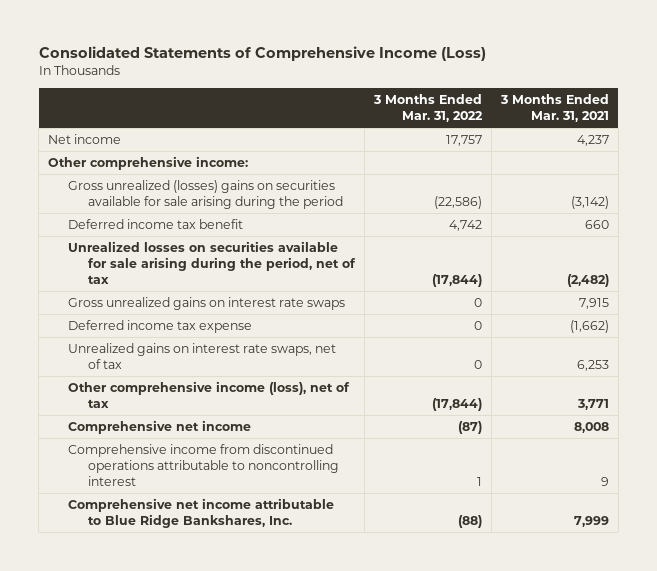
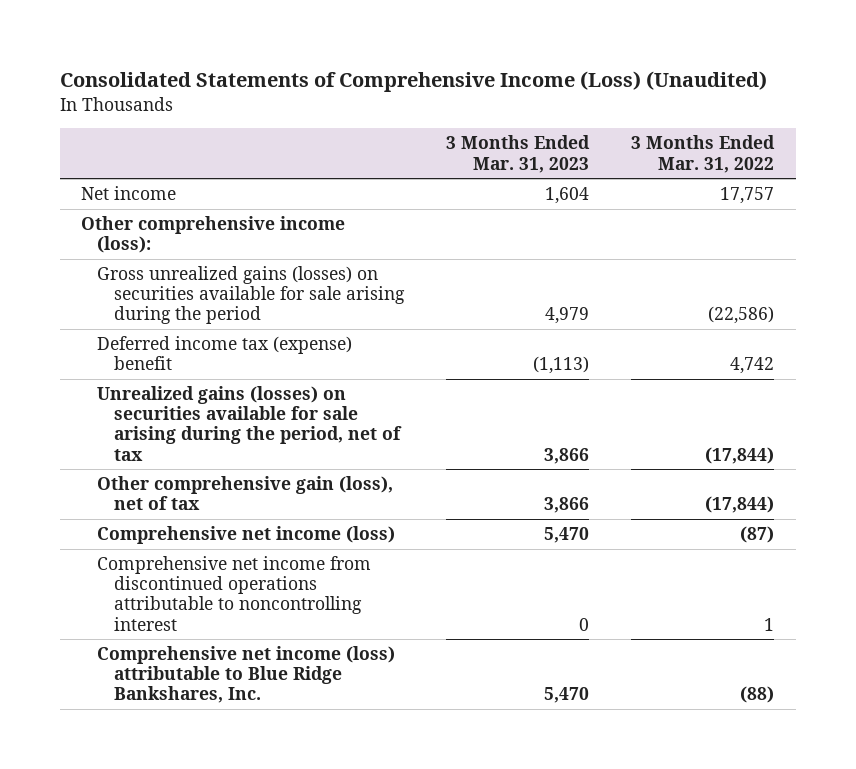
[38,46,486,62] Consolidated Statements of Comprehensive Income (Loss) -> [60,71,768,93] Consolidated Statements of Comprehensive Income (Loss) (Unaudited)
[499,94,609,122] 3 Months Ended Mar. 31, 2021 -> none
none -> [445,135,590,173] 3 Months Ended Mar. 31, 2023
[67,297,345,311] Gross unrealized gains on interest rate swaps -> none
[67,320,252,334] Deferred income tax expense -> none
[67,343,336,369] Unrealized gains on interest rate swaps, net of tax -> none
[48,156,249,171] Other comprehensive income: -> [81,216,346,254] Other comprehensive income (loss):
[67,180,343,209] Gross unrealized (losses) gains on securities available for sale arising during the period -> [97,266,405,325] Gross unrealized gains (losses) on securities available for sale arising during the period
[67,219,243,230] Deferred income tax benefit -> [97,336,353,371] Deferred income tax (expense) benefit
[67,241,356,284] Unrealized losses on securities available for sale arising during the period, net of tax -> [97,386,402,461] Unrealized gains (losses) on securities available for sale arising during the period, net of tax
[67,381,350,408] Other comprehensive income (loss), net of tax -> [97,476,394,511] Other comprehensive gain (loss), net of tax
[67,420,251,435] Comprehensive net income -> [97,526,396,545] Comprehensive net income (loss)
[67,444,339,486] Comprehensive income from discontinued operations attributable to noncontrolling interest -> [97,556,372,631] Comprehensive net income from discontinued operations attributable to noncontrolling interest
[67,498,334,528] Comprehensive net income attributable to Blue Ridge Bankshares, Inc. -> [97,646,396,704] Comprehensive net income (loss) attributable to Blue Ridge Bankshares, Inc.

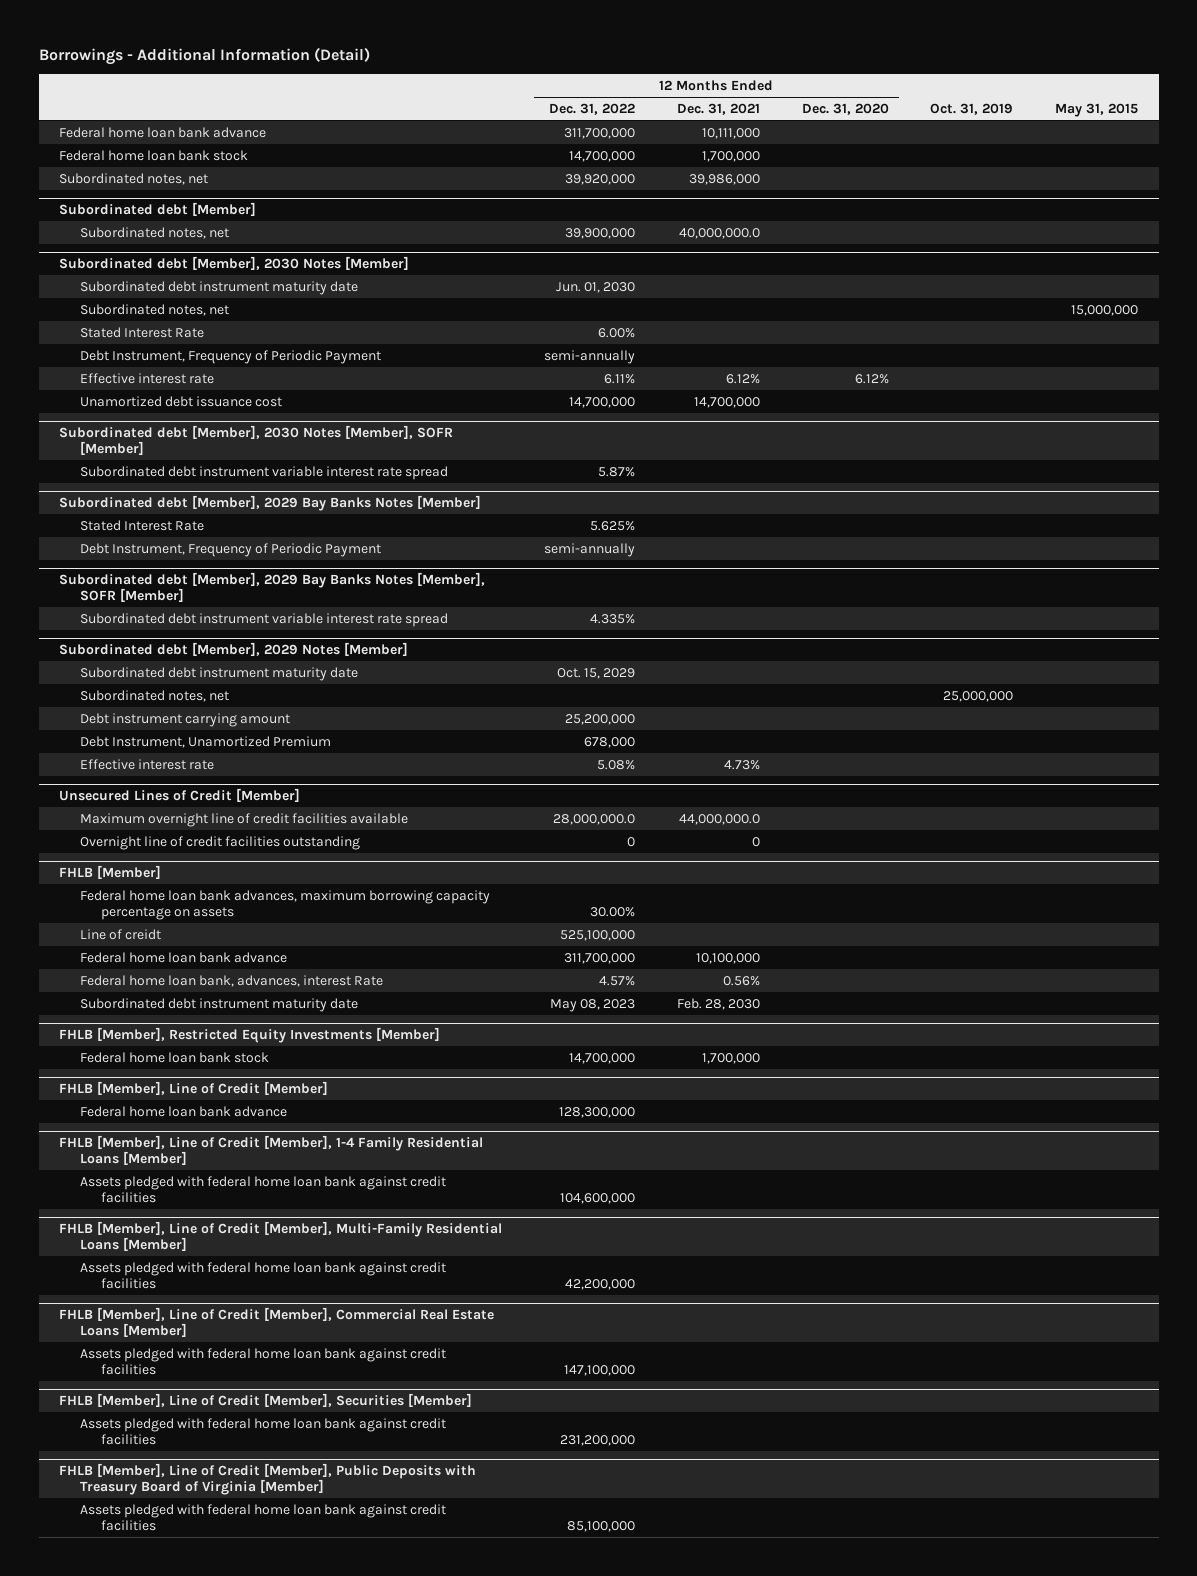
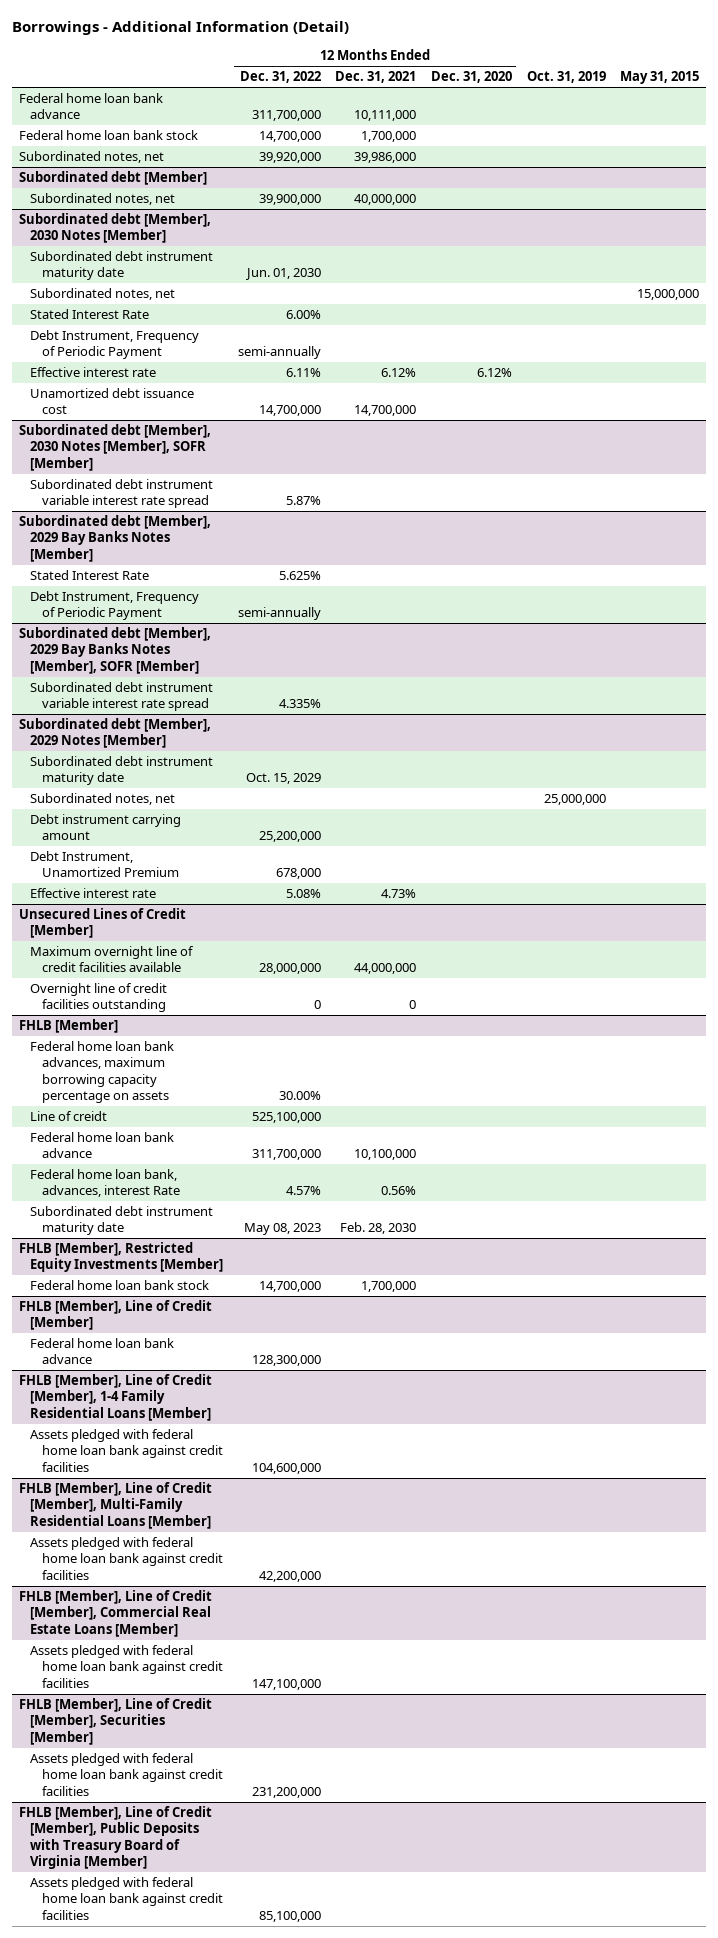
[678,227,760,239] 40,000,000.0 -> [354,194,417,206] 40,000,000
[553,813,636,825] 28,000,000.0 -> [258,963,321,975] 28,000,000
[678,813,760,825] 44,000,000.0 -> [354,963,417,975] 44,000,000

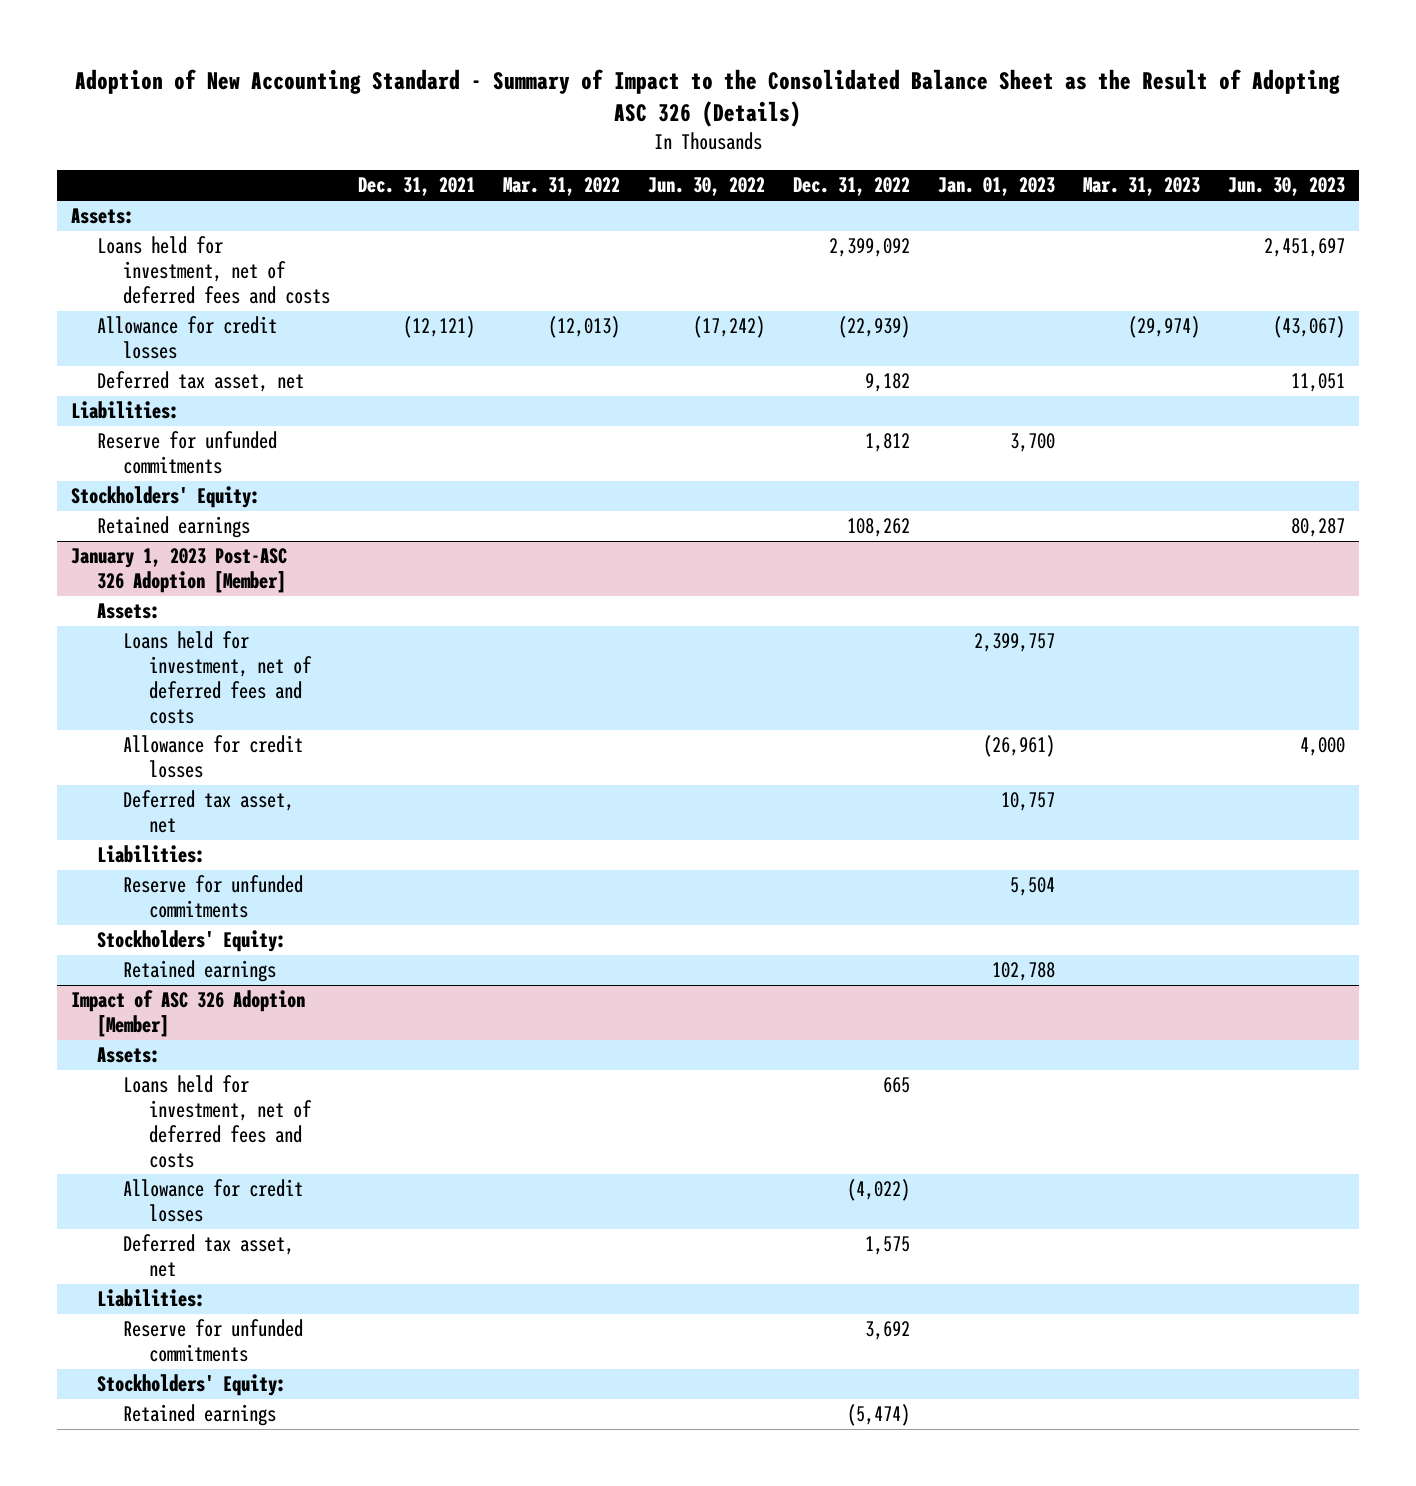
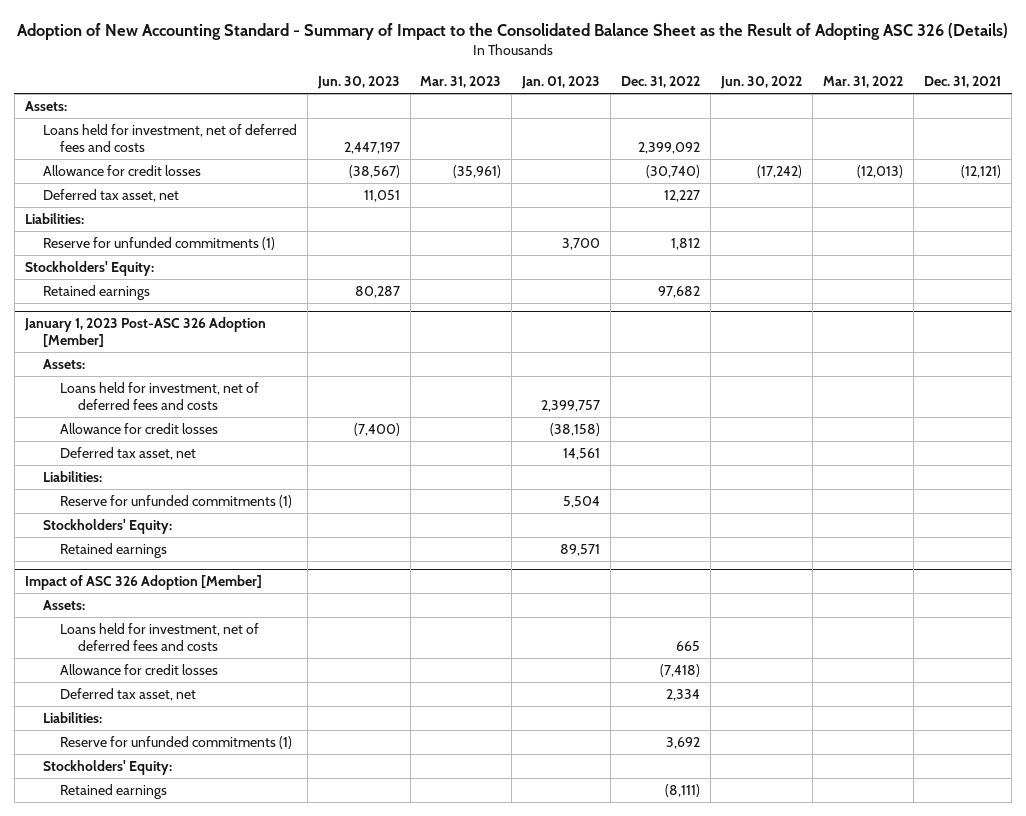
[1264,238,1346,258] 2,451,697 -> [343,141,400,154] 2,447,197
[838,316,911,339] (22,939) -> [646,164,701,178] (30,740)
[1128,316,1201,339] (29,974) -> [453,164,502,178] (35,961)
[1273,316,1346,339] (43,067) -> [348,164,400,178] (38,567)
[865,373,911,393] 9,182 -> [664,189,701,202] 12,227
[96,431,277,475] Reserve for unfunded commitments -> [42,236,275,250] Reserve for unfunded commitments (1)
[847,518,911,538] 108,262 -> [658,285,701,298] 97,682
[983,735,1056,758] (26,961) -> [550,422,601,436] (38,158)
[1300,737,1346,757] 4,000 -> [353,422,400,436] (7,400)
[1001,792,1056,812] 10,757 -> [563,447,601,460] 14,561
[122,875,303,919] Reserve for unfunded commitments -> [60,494,293,508] Reserve for unfunded commitments (1)
[992,962,1056,982] 102,788 -> [560,543,601,556] 89,571
[847,1179,911,1202] (4,022) -> [660,663,701,677] (7,418)
[865,1236,911,1256] 1,575 -> [666,688,701,701] 2,334
[122,1319,303,1363] Reserve for unfunded commitments -> [60,735,293,749] Reserve for unfunded commitments (1)
[847,1404,911,1427] (5,474) -> [665,783,701,797] (8,111)

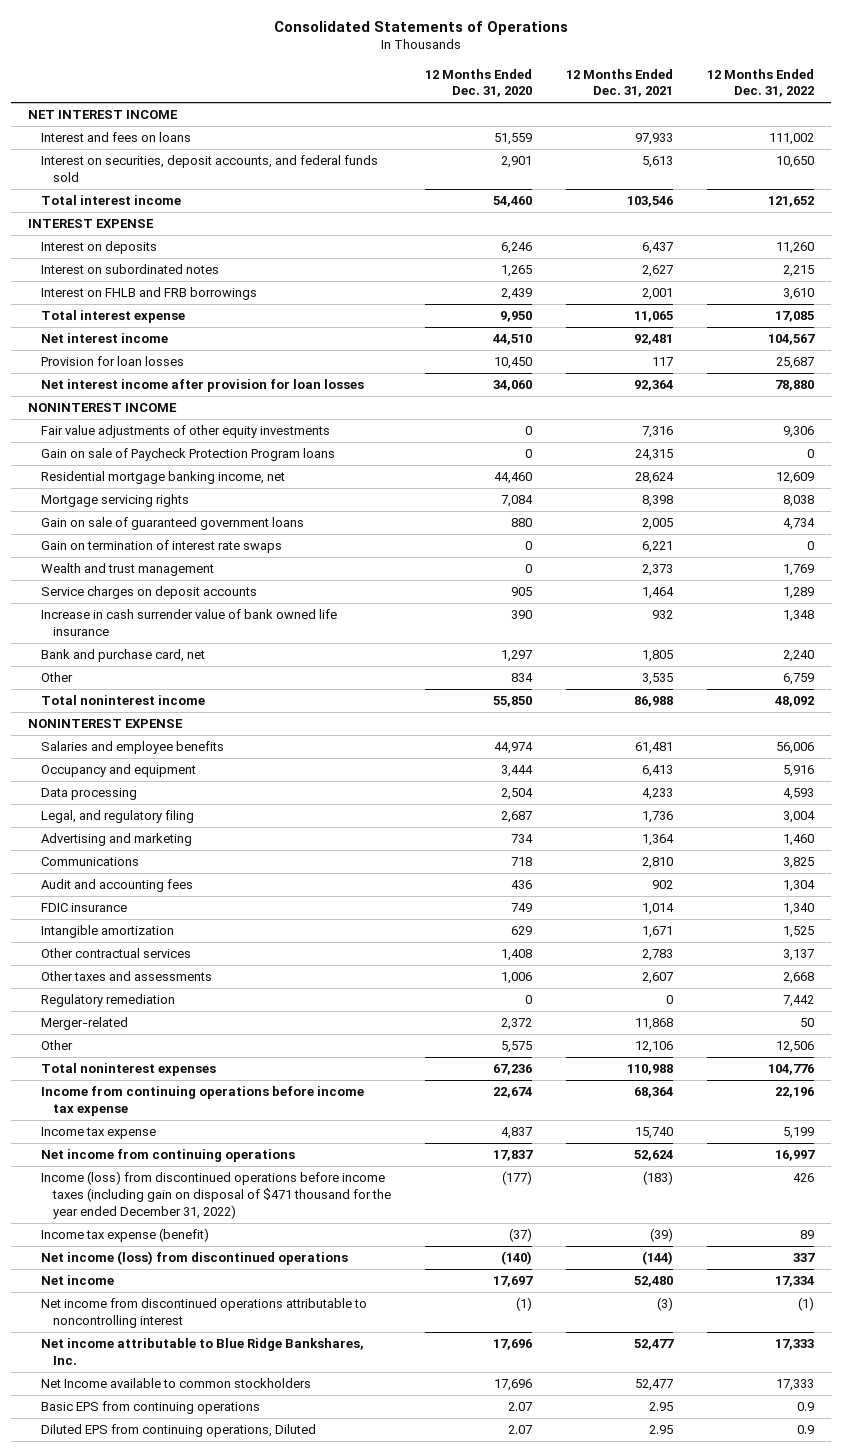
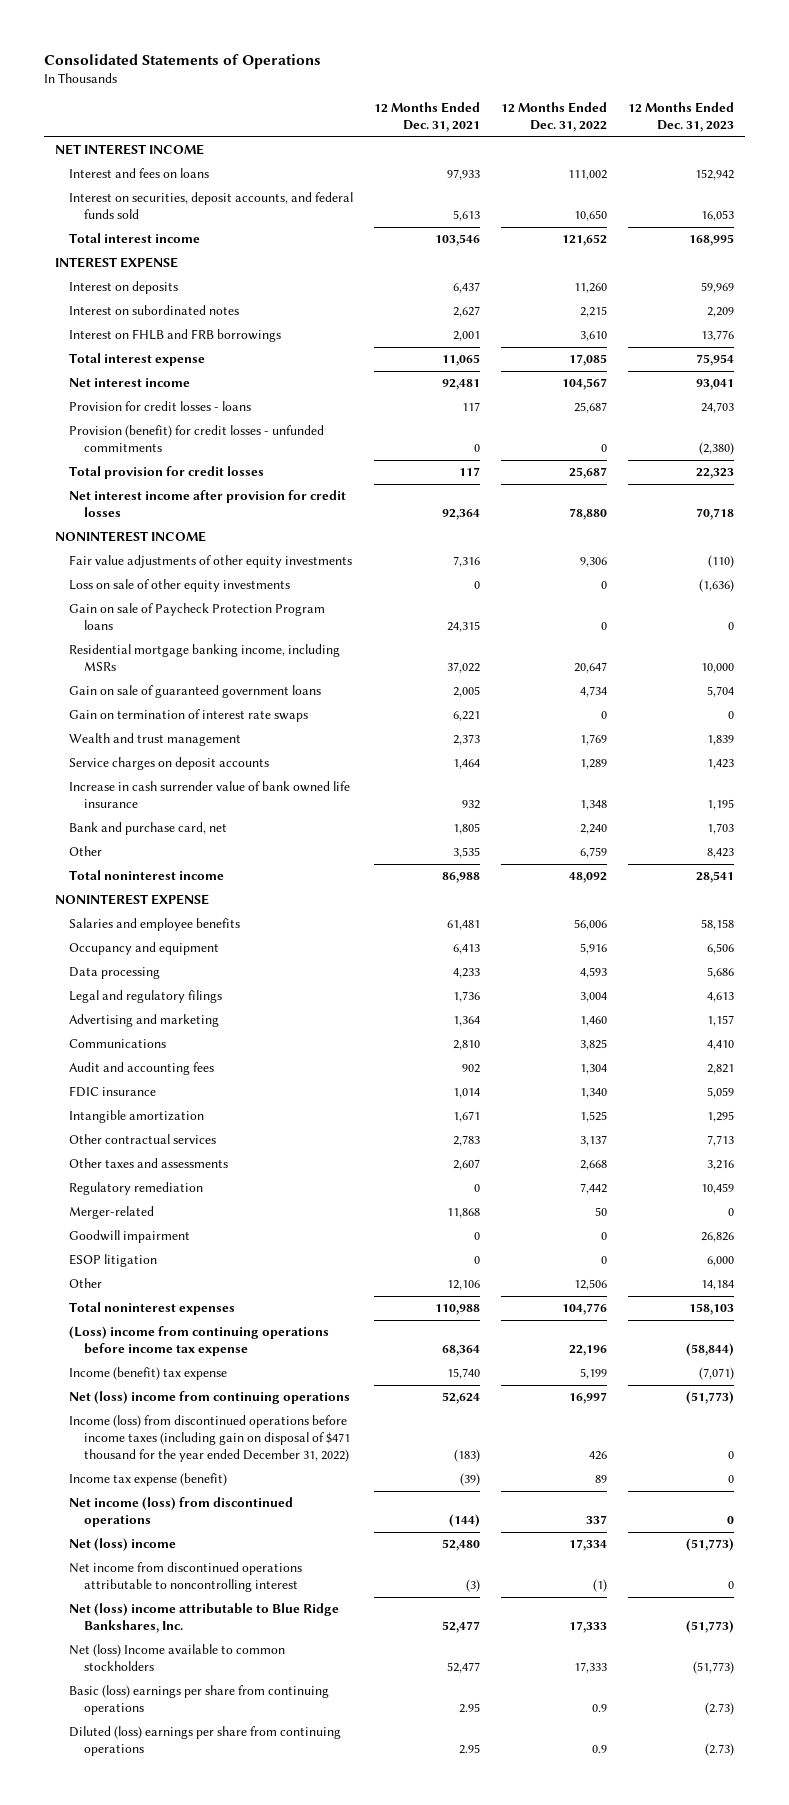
[424,68,532,98] 12 Months Ended Dec. 31, 2020 -> none
none -> [628,102,735,133] 12 Months Ended Dec. 31, 2023
[40,356,184,367] Provision for loan losses -> [69,401,252,412] Provision for credit losses - loans
none -> [69,425,325,453] Provision (benefit) for credit losses - unfunded commitments
none -> [69,466,265,480] Total provision for credit losses
[40,379,364,393] Net interest income after provision for loan losses -> [69,490,347,518] Net interest income after provision for credit losses
none -> [69,579,291,593] Loss on sale of other equity investments
[40,494,189,508] Mortgage servicing rights -> none
[40,471,285,485] Residential mortgage banking income, net -> [69,644,341,672] Residential mortgage banking income, including MSRs
[635,472,675,485] 28,624 -> [447,662,481,674] 37,022
[776,472,815,485] 12,609 -> [574,662,608,674] 20,647
[40,810,194,824] Legal, and regulatory filing -> [69,990,223,1004] Legal and regulatory filings
none -> [69,1230,191,1244] Goodwill impairment
none -> [69,1254,158,1268] ESOP litigation
[40,1086,364,1116] Income from continuing operations before income tax expense -> [69,1326,330,1357] (Loss) income from continuing operations before income tax expense
[40,1127,156,1140] Income tax expense -> [69,1367,228,1381] Income (benefit) tax expense
[40,1149,295,1163] Net income from continuing operations -> [69,1391,351,1405] Net (loss) income from continuing operations
[40,1275,114,1286] Net income -> [69,1538,177,1552] Net (loss) income
[40,1338,364,1365] Net income attributable to Blue Ridge Bankshares, Inc. -> [69,1603,340,1634] Net (loss) income attributable to Blue Ridge Bankshares, Inc.
[40,1378,311,1389] Net Income available to common stockholders -> [69,1644,286,1672] Net (loss) Income available to common stockholders
[40,1401,260,1415] Basic EPS from continuing operations -> [69,1685,330,1716] Basic (loss) earnings per share from continuing operations
[40,1424,316,1438] Diluted EPS from continuing operations, Diluted -> [69,1726,342,1757] Diluted (loss) earnings per share from continuing operations

